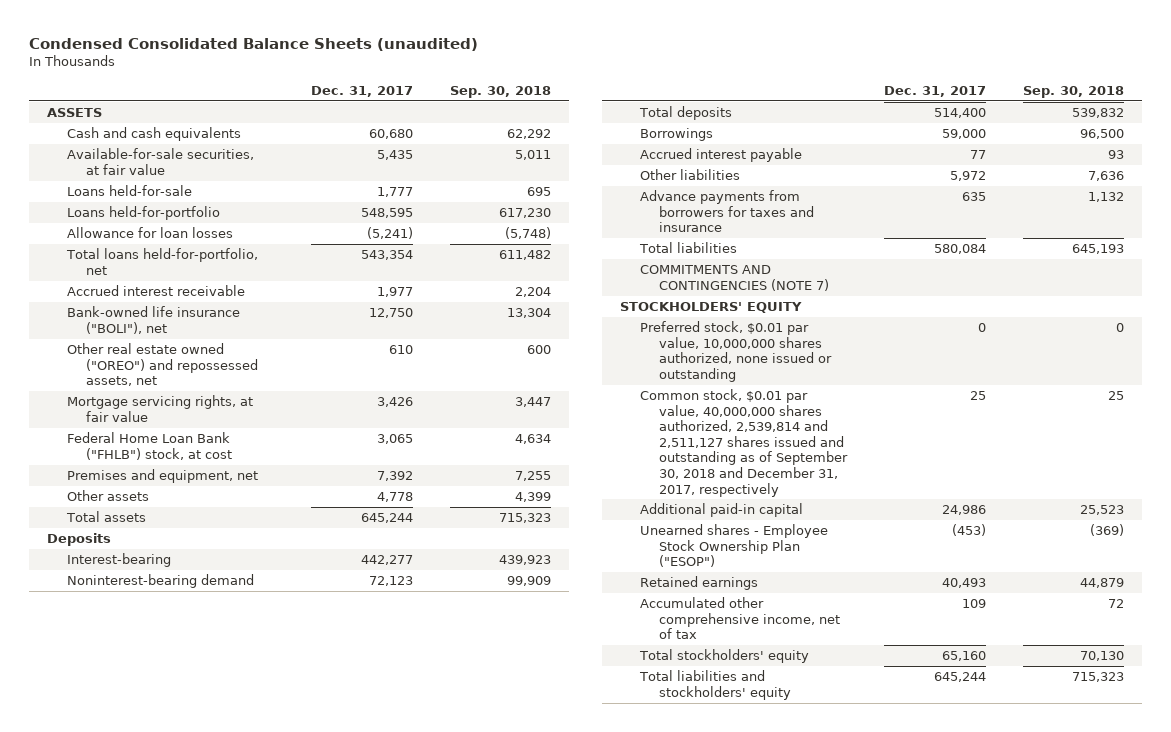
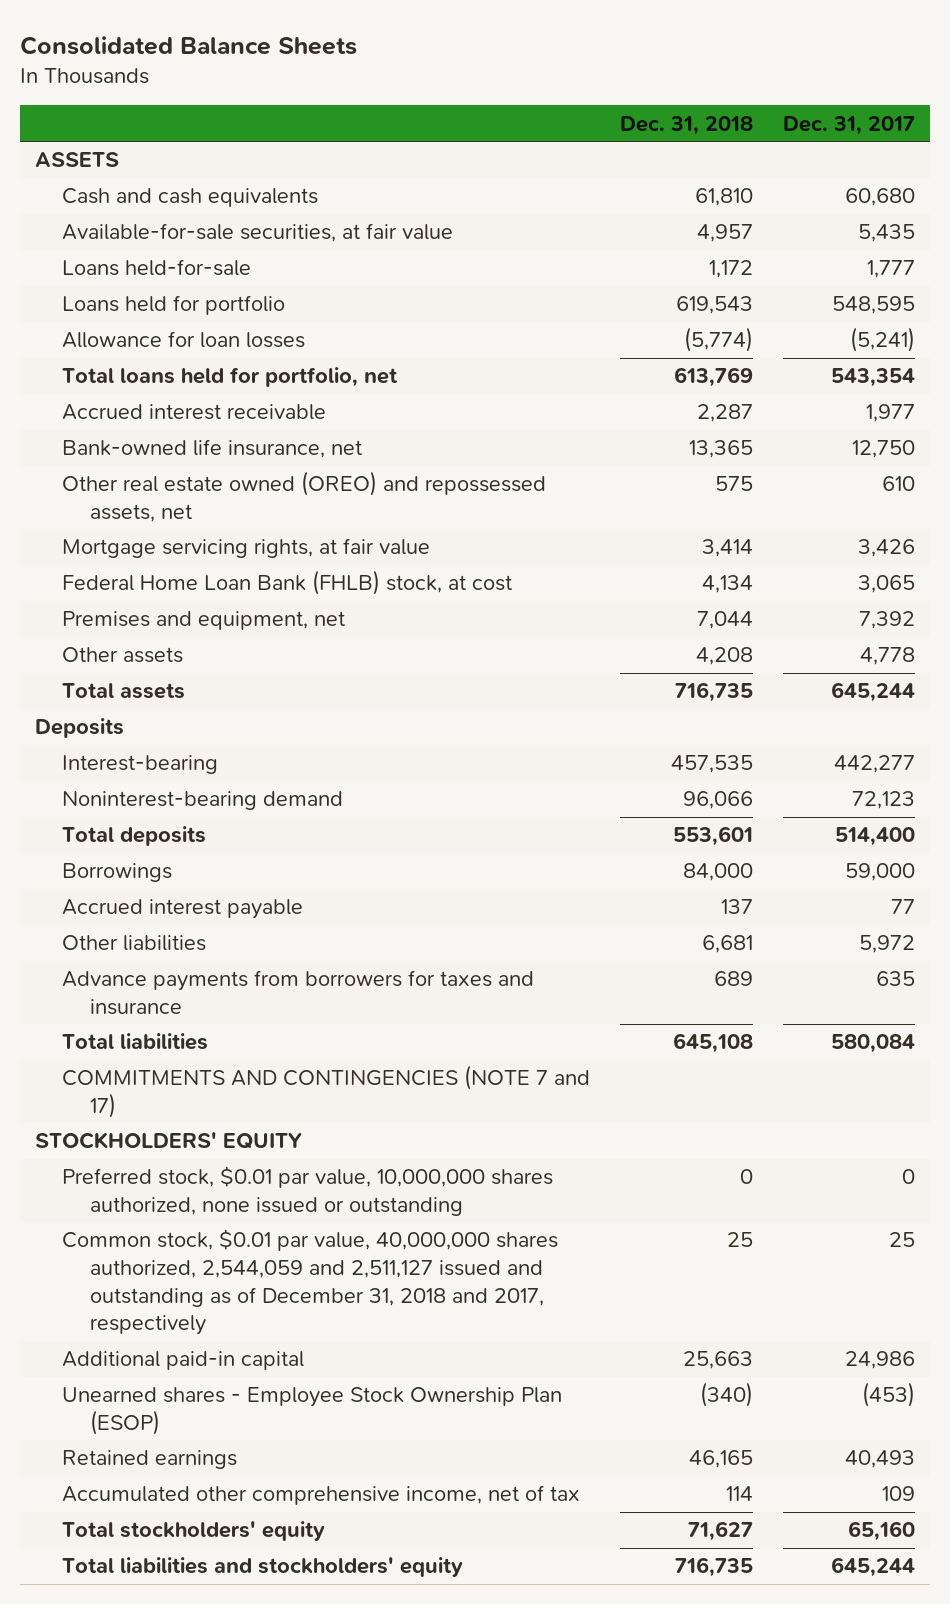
[28,37,478,51] Condensed Consolidated Balance Sheets (unaudited) -> [19,35,357,55] Consolidated Balance Sheets
[449,85,551,98] Sep. 30, 2018 -> none
none -> [620,115,754,135] Dec. 31, 2018
[66,206,220,221] Loans held-for-portfolio -> [62,295,286,316] Loans held for portfolio
[65,248,258,275] Total loans held-for-portfolio, net -> [62,367,399,388] Total loans held for portfolio, net
[66,306,240,334] Bank-owned life insurance ("BOLI"), net -> [62,439,363,459] Bank-owned life insurance, net
[66,343,258,387] Other real estate owned ("OREO") and repossessed assets, net -> [62,471,547,522] Other real estate owned (OREO) and repossessed assets, net
[66,432,232,460] Federal Home Loan Bank ("FHLB") stock, at cost -> [62,570,513,596] Federal Home Loan Bank (FHLB) stock, at cost
[639,265,830,291] COMMITMENTS AND CONTINGENCIES (NOTE 7) -> [62,1065,591,1118] COMMITMENTS AND CONTINGENCIES (NOTE 7 and 17)
[639,389,849,497] Common stock, $0.01 par value, 40,000,000 shares authorized, 2,539,814 and 2,511,127 shares issued and outstanding as of September 30, 2018 and December 31, 2017, respectively -> [62,1229,559,1336] Common stock, $0.01 par value, 40,000,000 shares authorized, 2,544,059 and 2,511,127 issued and outstanding as of December 31, 2018 and 2017, respectively
[639,524,828,568] Unearned shares - Employee Stock Ownership Plan ("ESOP") -> [62,1387,563,1435] Unearned shares - Employee Stock Ownership Plan (ESOP)

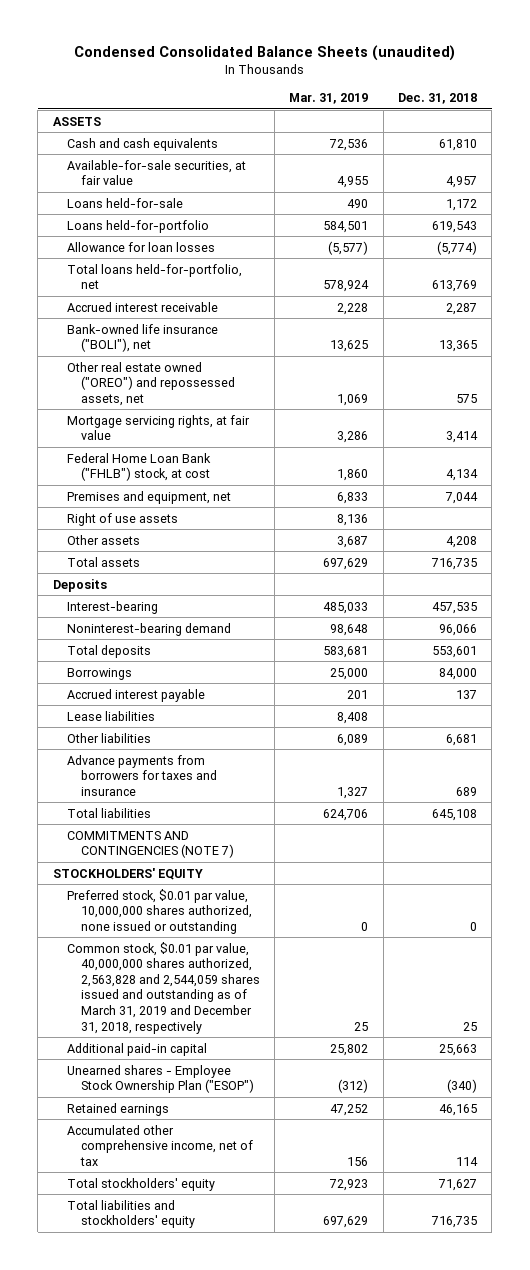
[19,35,357,55] Consolidated Balance Sheets -> [73,45,455,62] Condensed Consolidated Balance Sheets (unaudited)
[783,115,916,135] Dec. 31, 2017 -> none
none -> [289,93,369,105] Mar. 31, 2019
[62,295,286,316] Loans held for portfolio -> [66,219,209,233] Loans held-for-portfolio
[62,367,399,388] Total loans held for portfolio, net -> [66,263,242,290] Total loans held-for-portfolio, net
[62,439,363,459] Bank-owned life insurance, net -> [66,323,218,353] Bank-owned life insurance ("BOLI"), net
[62,471,547,522] Other real estate owned (OREO) and repossessed assets, net -> [66,361,235,406] Other real estate owned ("OREO") and repossessed assets, net
[62,570,513,596] Federal Home Loan Bank (FHLB) stock, at cost -> [66,452,211,482] Federal Home Loan Bank ("FHLB") stock, at cost
none -> [66,512,178,526] Right of use assets
none -> [66,710,155,721] Lease liabilities
[62,1065,591,1118] COMMITMENTS AND CONTINGENCIES (NOTE 7 and 17) -> [66,830,234,859] COMMITMENTS AND CONTINGENCIES (NOTE 7)
[62,1229,559,1336] Common stock, $0.01 par value, 40,000,000 shares authorized, 2,544,059 and 2,511,127 issued and outstanding as of December 31, 2018 and 2017, respectively -> [66,941,260,1034] Common stock, $0.01 par value, 40,000,000 shares authorized, 2,563,828 and 2,544,059 shares issued and outstanding as of March 31, 2019 and December 31, 2018, respectively
[62,1387,563,1435] Unearned shares - Employee Stock Ownership Plan (ESOP) -> [66,1064,254,1094] Unearned shares - Employee Stock Ownership Plan ("ESOP")

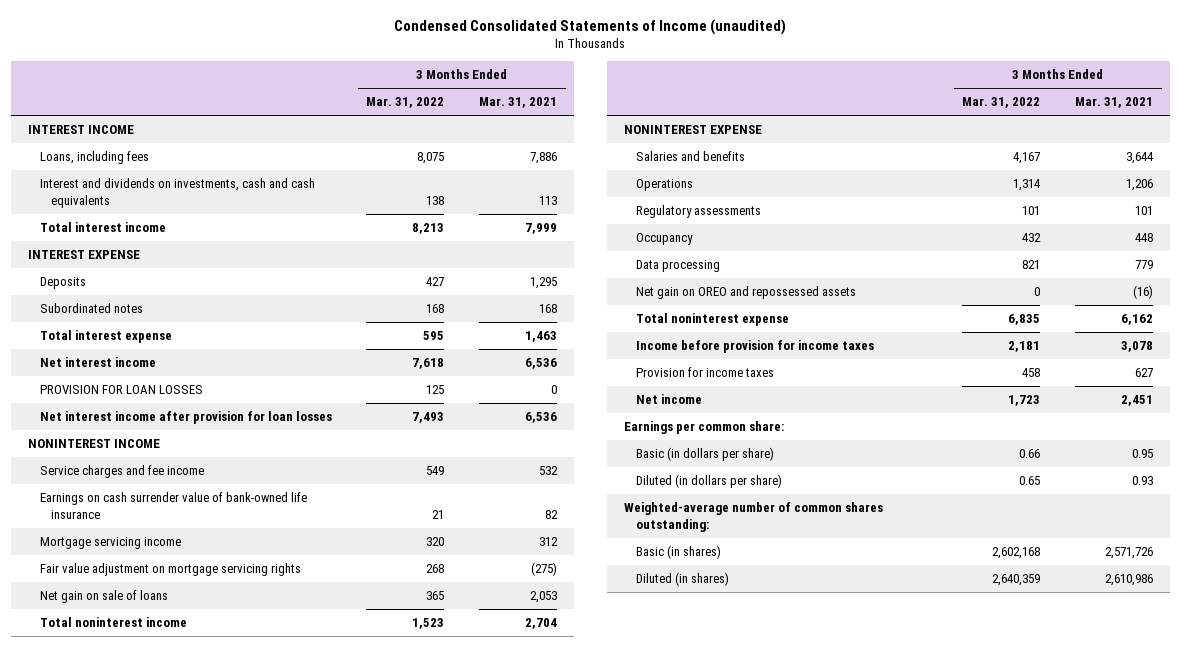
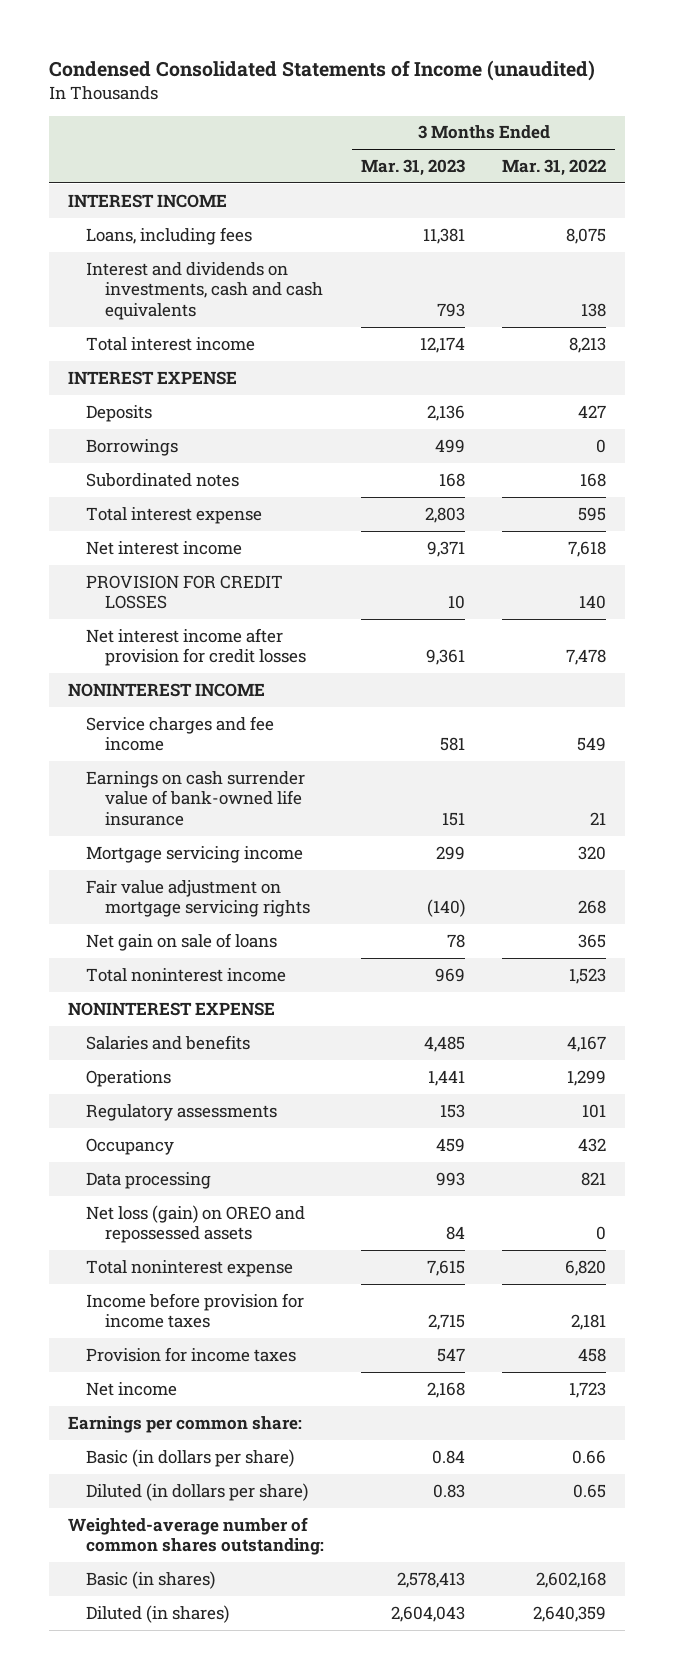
[478,97,557,109] Mar. 31, 2021 -> none
none -> [361,159,466,177] Mar. 31, 2023
none -> [86,438,179,456] Borrowings
[39,385,203,395] PROVISION FOR LOAN LOSSES -> [86,574,284,610] PROVISION FOR CREDIT LOSSES
[426,385,445,395] 125 -> [579,595,607,610] 140
[39,411,332,425] Net interest income after provision for loan losses -> [86,627,307,667] Net interest income after provision for credit losses
[412,412,445,424] 7,493 -> [566,649,607,666] 7,478
[1013,179,1042,192] 1,314 -> [567,1069,607,1086] 1,299
[635,286,856,300] Net gain on OREO and repossessed assets -> [86,1204,306,1244] Net loss (gain) on OREO and repossessed assets
[1008,314,1041,326] 6,835 -> [565,1259,607,1276] 6,820

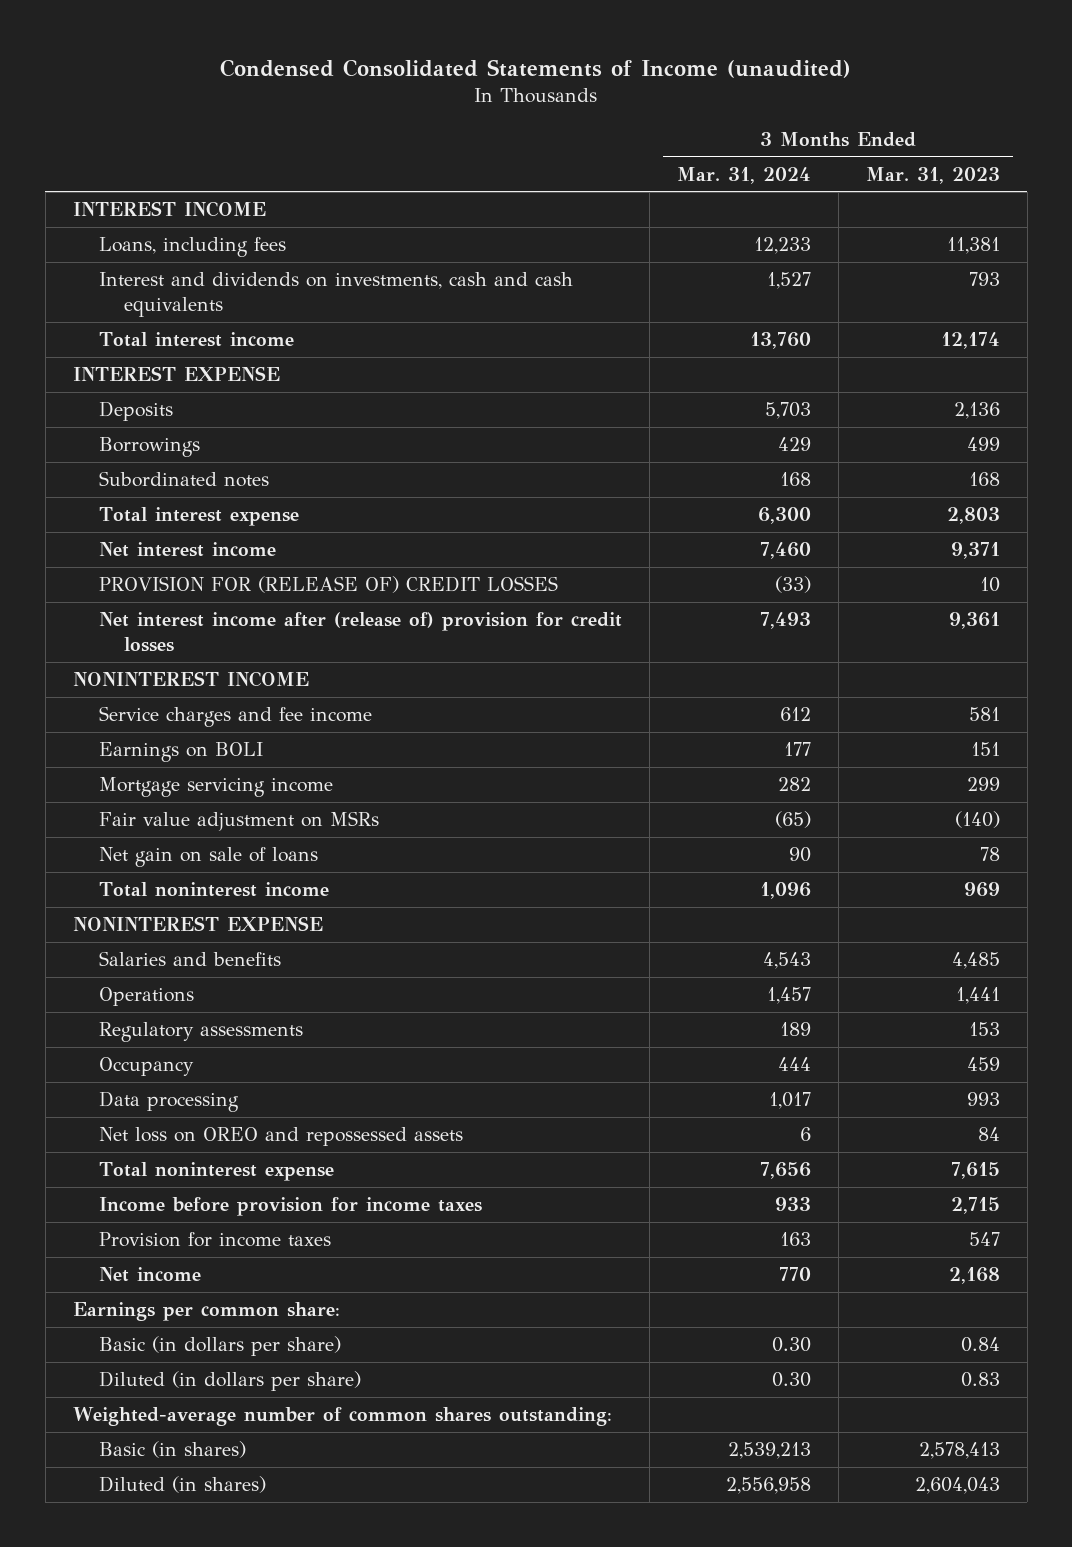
[502,159,607,177] Mar. 31, 2022 -> none
none -> [676,166,811,184] Mar. 31, 2024
[86,574,284,610] PROVISION FOR CREDIT LOSSES -> [98,576,558,594] PROVISION FOR (RELEASE OF) CREDIT LOSSES
[86,627,307,667] Net interest income after provision for credit losses -> [98,612,622,653] Net interest income after (release of) provision for credit losses
[86,770,306,826] Earnings on cash surrender value of bank-owned life insurance -> [98,742,263,763] Earnings on BOLI
[86,879,311,918] Fair value adjustment on mortgage servicing rights -> [98,811,379,832] Fair value adjustment on MSRs
[86,1204,306,1244] Net loss (gain) on OREO and repossessed assets -> [98,1127,463,1147] Net loss on OREO and repossessed assets

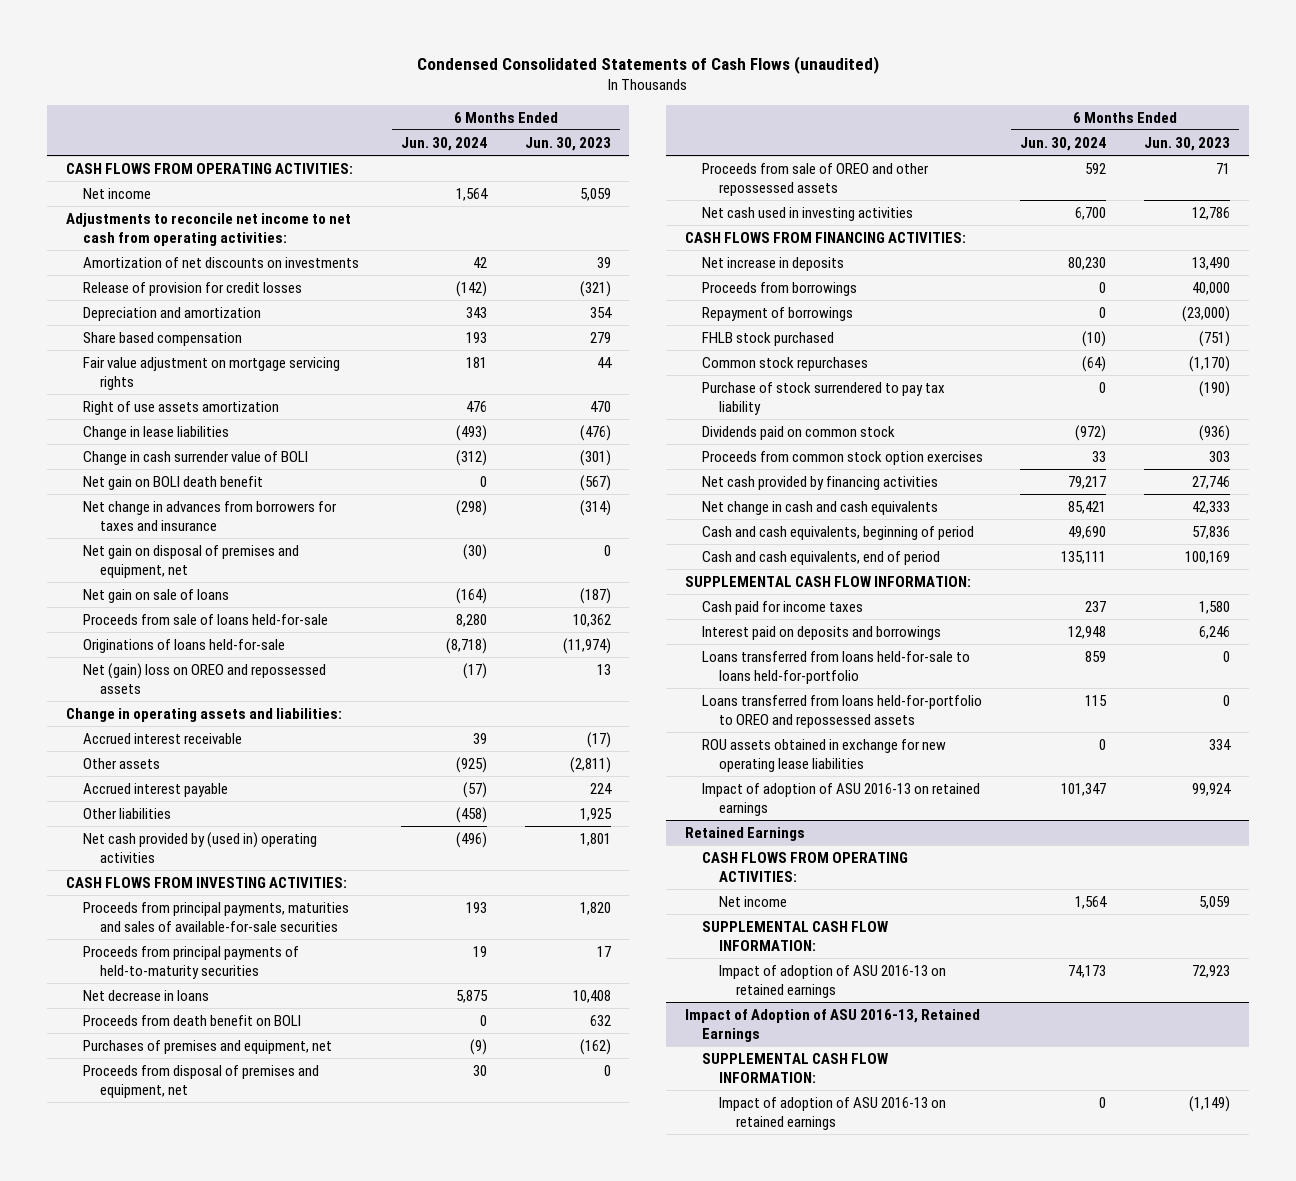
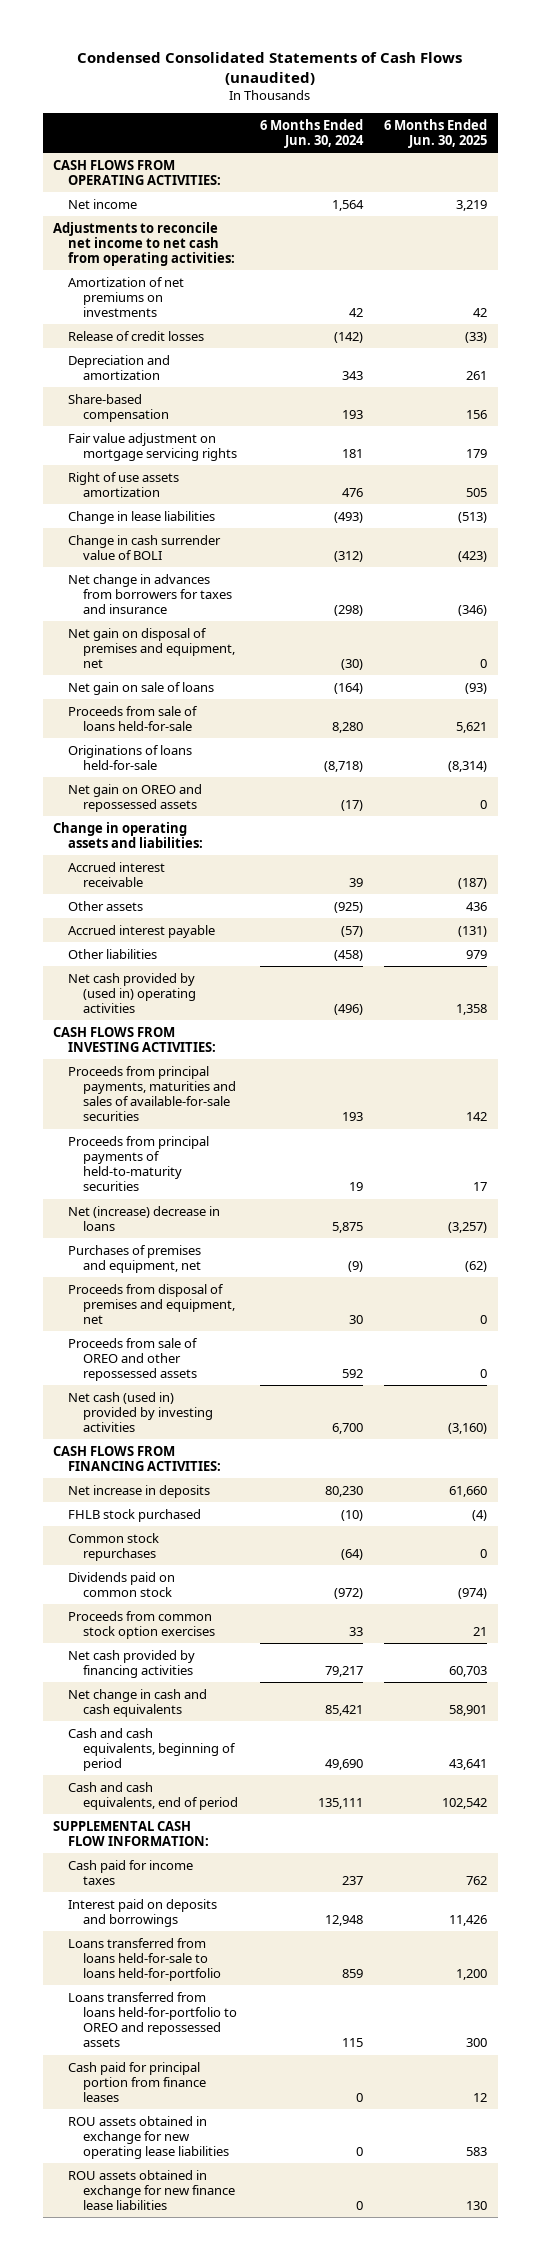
[524,136,611,151] Jun. 30, 2023 -> none
none -> [384,118,488,148] 6 Months Ended Jun. 30, 2025
[82,256,359,268] Amortization of net discounts on investments -> [68,276,185,318] Amortization of net premiums on investments
[82,281,302,296] Release of provision for credit losses -> [68,330,205,341] Release of credit losses
[82,331,242,346] Share based compensation -> [68,393,170,422] Share-based compensation
[82,475,263,490] Net gain on BOLI death benefit -> none
[82,662,326,694] Net (gain) loss on OREO and repossessed assets -> [68,783,203,812] Net gain on OREO and repossessed assets
[82,1014,301,1026] Proceeds from death benefit on BOLI -> none
[82,989,209,1001] Net decrease in loans -> [68,1205,221,1231] Net (increase) decrease in loans
[702,206,914,221] Net cash used in investing activities -> [68,1391,214,1433] Net cash (used in) provided by investing activities
[702,281,858,296] Proceeds from borrowings -> none
[702,306,854,321] Repayment of borrowings -> none
[702,381,946,415] Purchase of stock surrendered to pay tax liability -> none
none -> [68,2061,207,2103] Cash paid for principal portion from finance leases
[702,782,981,816] Impact of adoption of ASU 2016-13 on retained earnings -> none
[685,826,806,841] Retained Earnings -> none
[702,851,909,882] CASH FLOWS FROM OPERATING ACTIVITIES: -> none
[718,895,787,907] Net income -> none
[702,920,889,951] SUPPLEMENTAL CASH FLOW INFORMATION: -> none
[718,964,946,998] Impact of adoption of ASU 2016-13 on retained earnings -> none
[685,1008,981,1042] Impact of Adoption of ASU 2016-13, Retained Earnings -> none
[702,1052,889,1083] SUPPLEMENTAL CASH FLOW INFORMATION: -> none
[718,1096,946,1130] Impact of adoption of ASU 2016-13 on retained earnings -> none
none -> [68,2169,236,2211] ROU assets obtained in exchange for new finance lease liabilities

